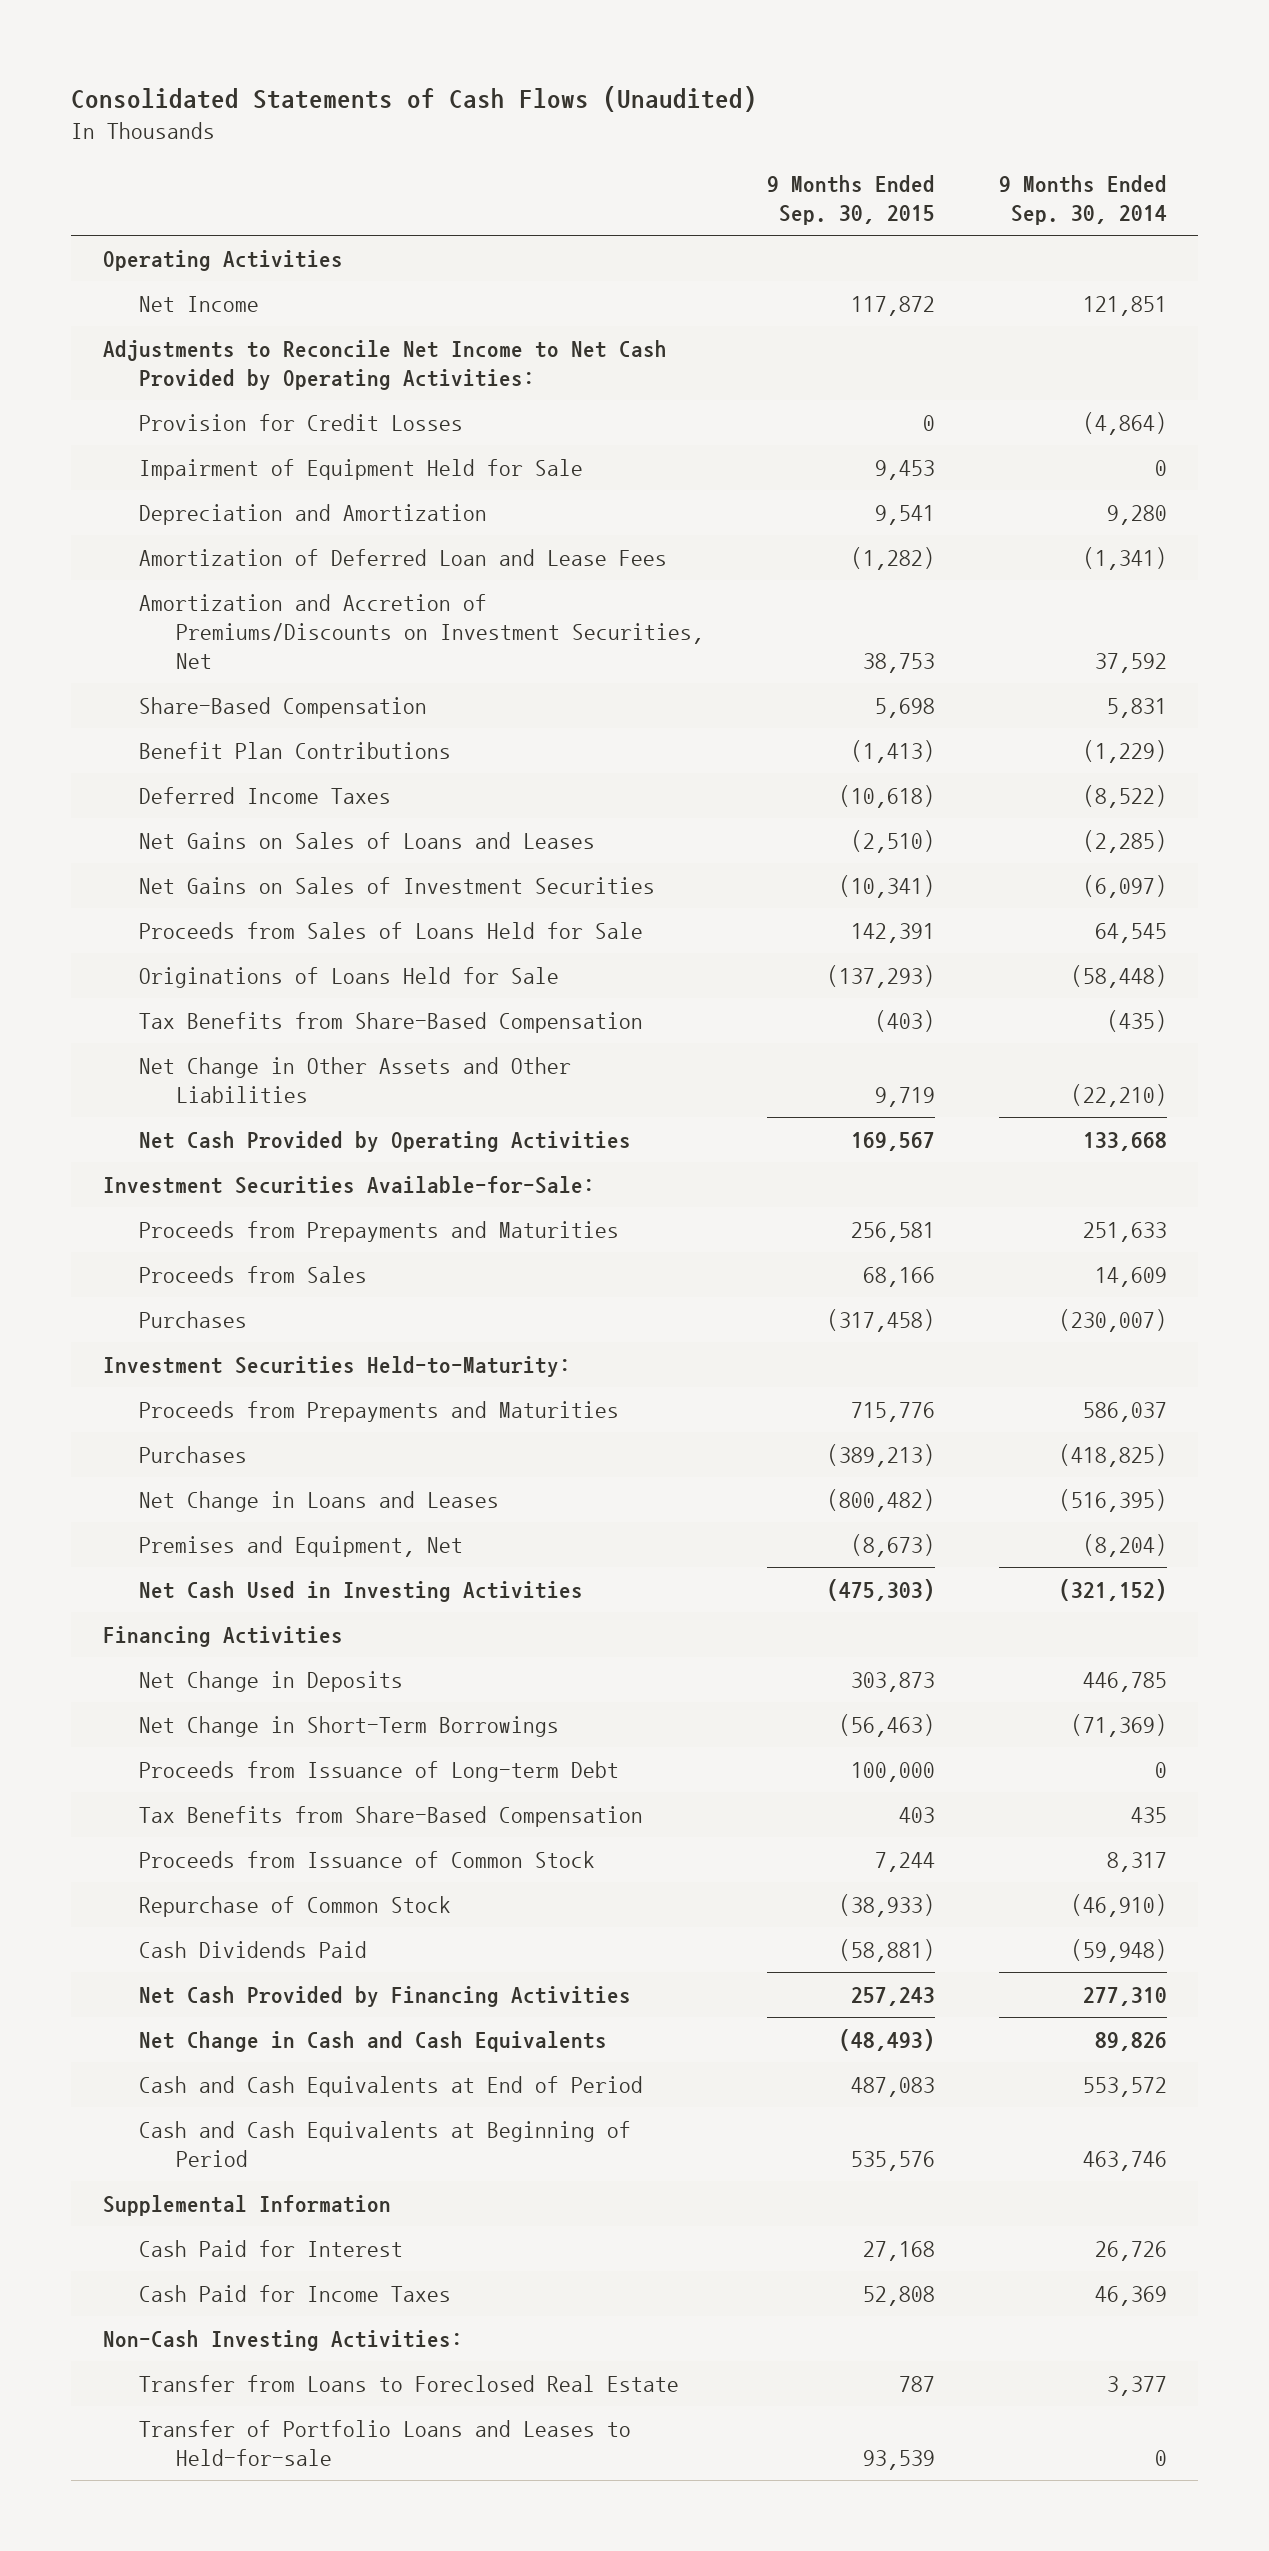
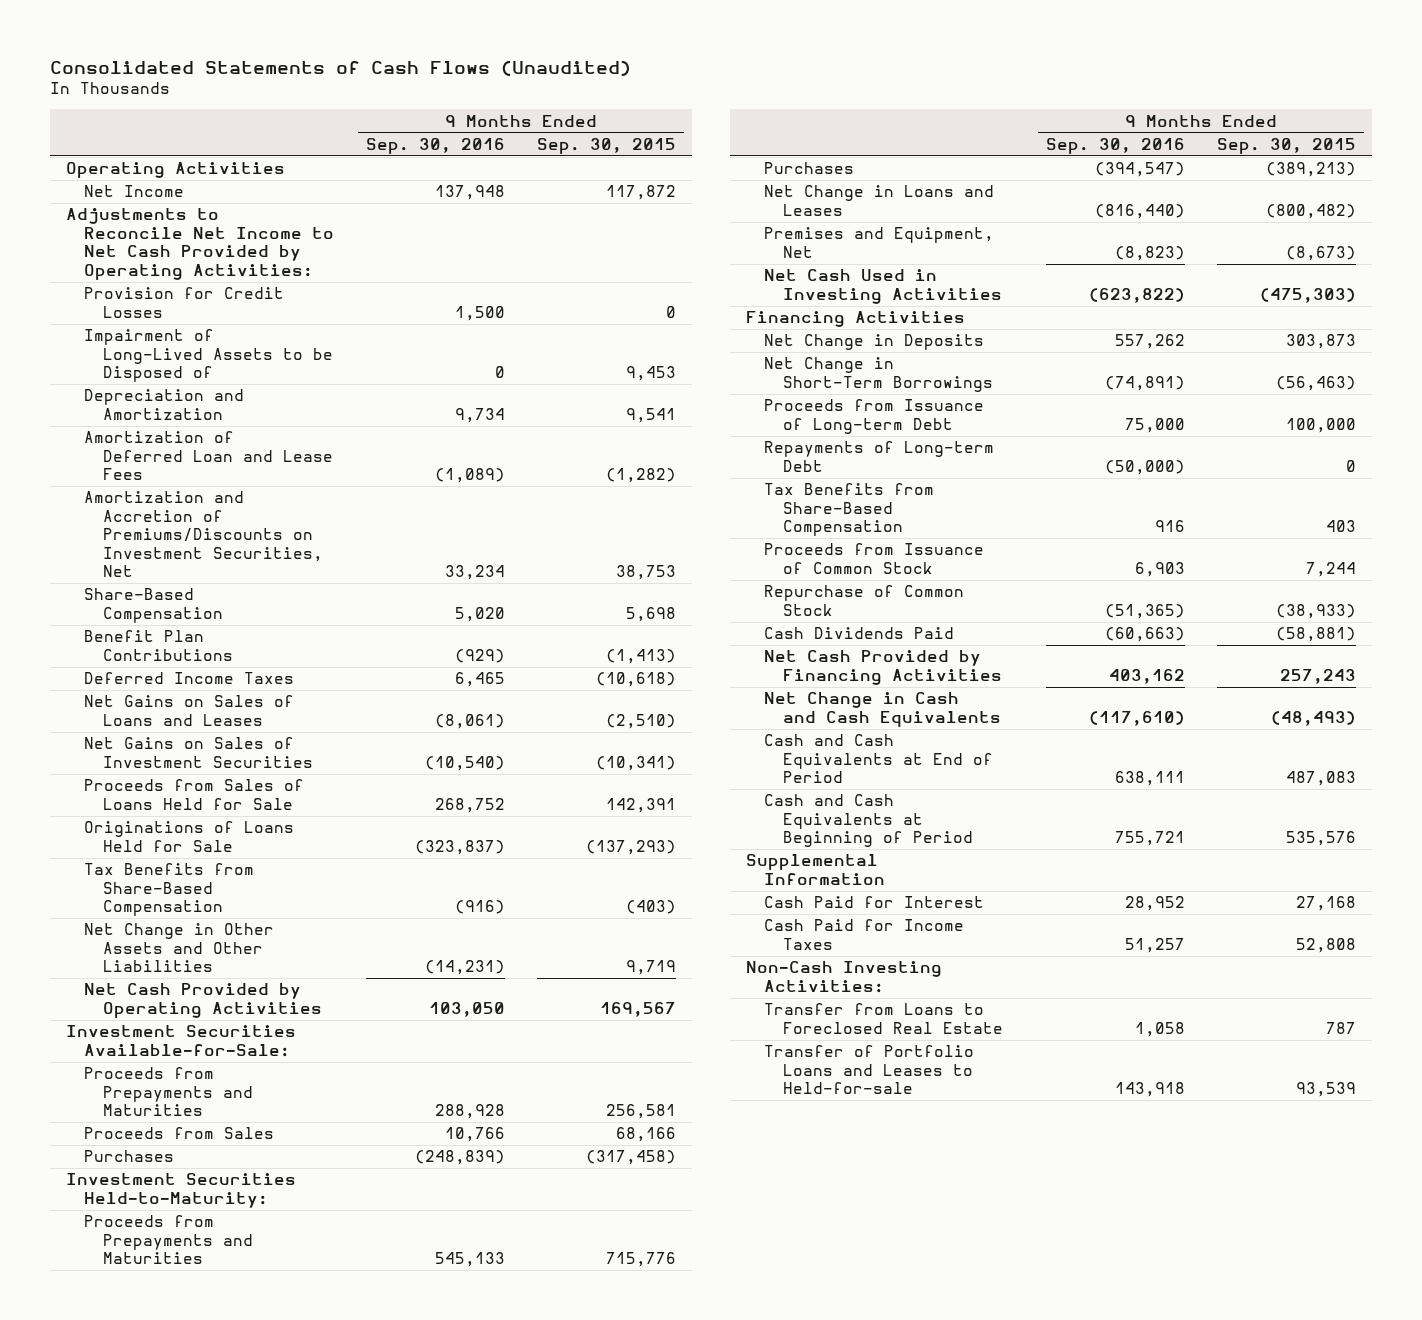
[998,175,1167,225] 9 Months Ended Sep. 30, 2014 -> none
none -> [366,138,506,155] Sep. 30, 2016
[139,458,584,480] Impairment of Equipment Held for Sale -> [84,329,333,383] Impairment of Long-Lived Assets to be Disposed of
none -> [764,441,995,472] Repayments of Long-term Debt

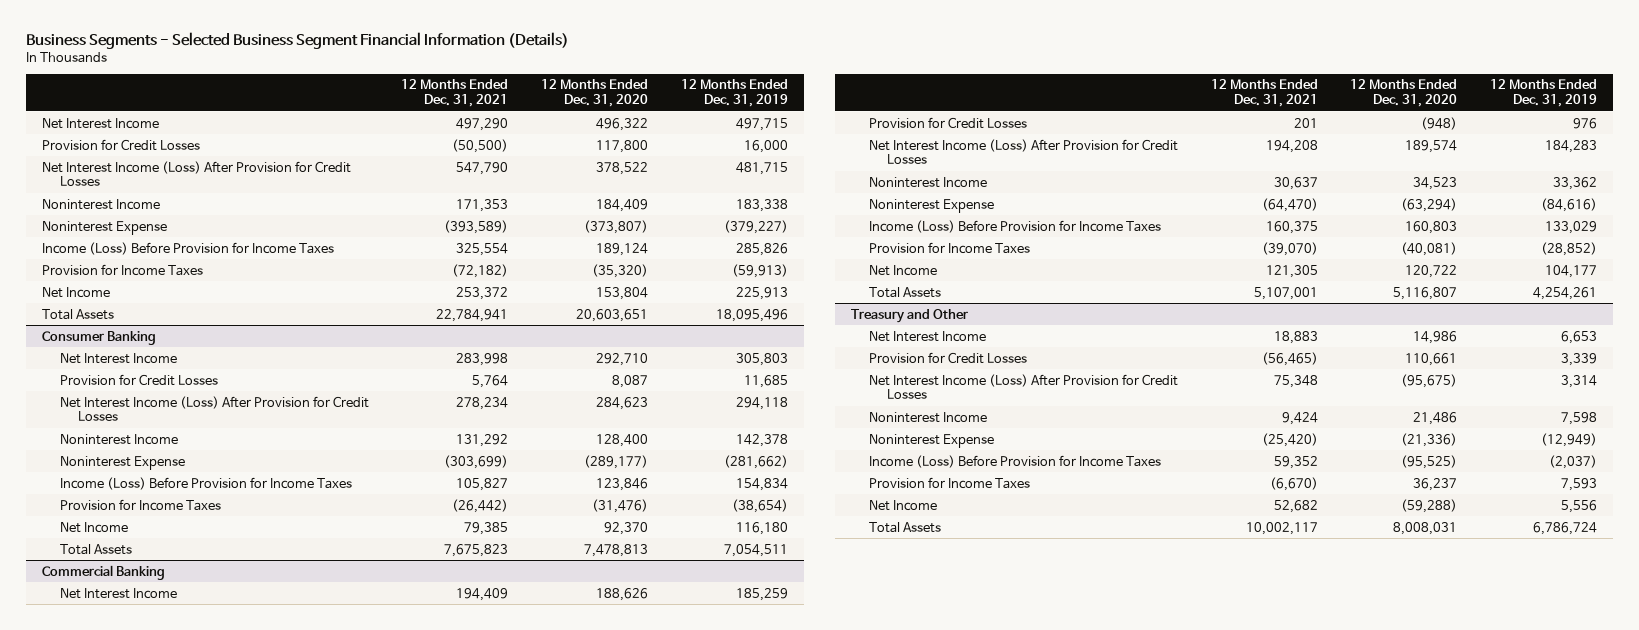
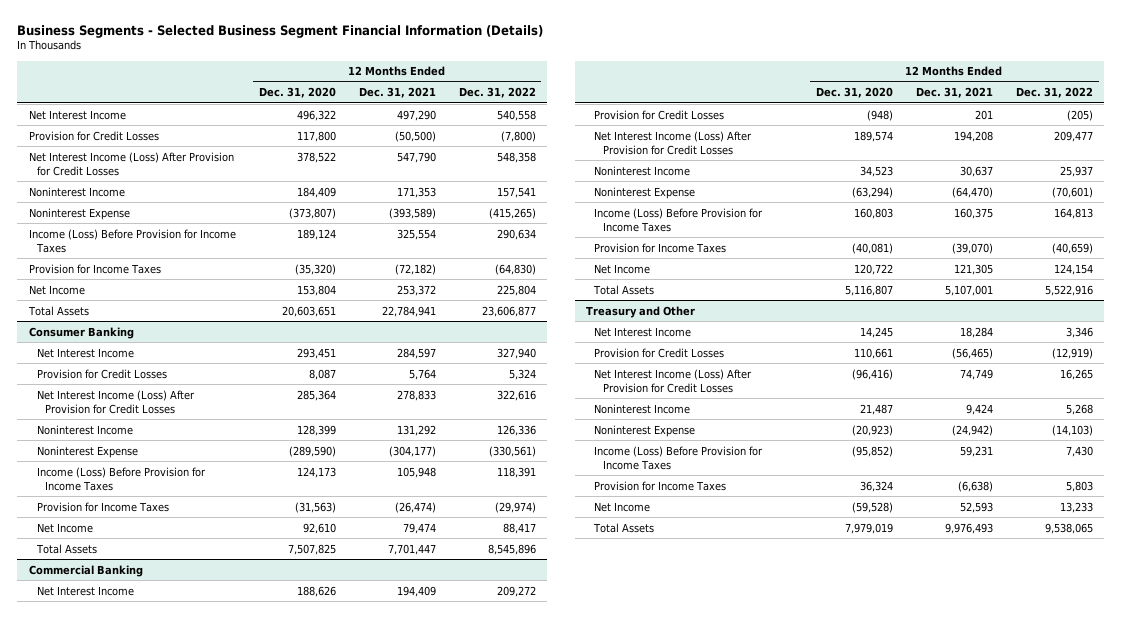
[680,79,788,108] 12 Months Ended Dec. 31, 2019 -> none
none -> [458,87,536,99] Dec. 31, 2022
[456,352,509,366] 283,998 -> [396,347,436,359] 284,597
[596,352,649,366] 292,710 -> [296,347,336,359] 293,451
[456,396,509,410] 278,234 -> [396,389,436,401] 278,833
[596,396,649,410] 284,623 -> [296,389,336,401] 285,364
[596,433,649,447] 128,400 -> [296,424,336,436] 128,399
[444,454,509,469] (303,699) -> [388,445,436,457] (304,177)
[584,454,649,469] (289,177) -> [288,445,336,457] (289,590)
[456,477,509,491] 105,827 -> [396,466,436,478] 105,948
[596,477,649,491] 123,846 -> [296,466,336,478] 124,173
[452,498,509,513] (26,442) -> [394,501,436,513] (26,474)
[592,498,649,513] (31,476) -> [294,501,336,513] (31,563)
[464,521,509,535] 79,385 -> [402,522,436,534] 79,474
[604,521,649,535] 92,370 -> [302,522,336,534] 92,610
[444,543,509,557] 7,675,823 -> [387,543,436,555] 7,701,447
[584,543,649,557] 7,478,813 -> [287,543,336,555] 7,507,825
[1273,330,1318,344] 18,883 -> [959,326,993,338] 18,284
[1413,330,1458,344] 14,986 -> [860,326,894,338] 14,245
[1273,374,1318,388] 75,348 -> [959,368,993,380] 74,749
[1401,373,1458,388] (95,675) -> [852,368,894,380] (96,416)
[1413,411,1458,425] 21,486 -> [860,403,894,415] 21,487
[1261,432,1318,447] (25,420) -> [951,424,993,436] (24,942)
[1401,432,1458,447] (21,336) -> [852,424,894,436] (20,923)
[1273,455,1318,469] 59,352 -> [959,445,993,457] 59,231
[1401,454,1458,469] (95,525) -> [852,445,894,457] (95,852)
[1269,476,1318,491] (6,670) -> [957,480,993,492] (6,638)
[1413,477,1458,491] 36,237 -> [860,480,894,492] 36,324
[1273,499,1318,513] 52,682 -> [959,501,993,513] 52,593
[1401,498,1458,513] (59,288) -> [852,501,894,513] (59,528)
[1245,521,1318,535] 10,002,117 -> [944,522,993,534] 9,976,493
[1393,521,1458,535] 8,008,031 -> [845,522,894,534] 7,979,019

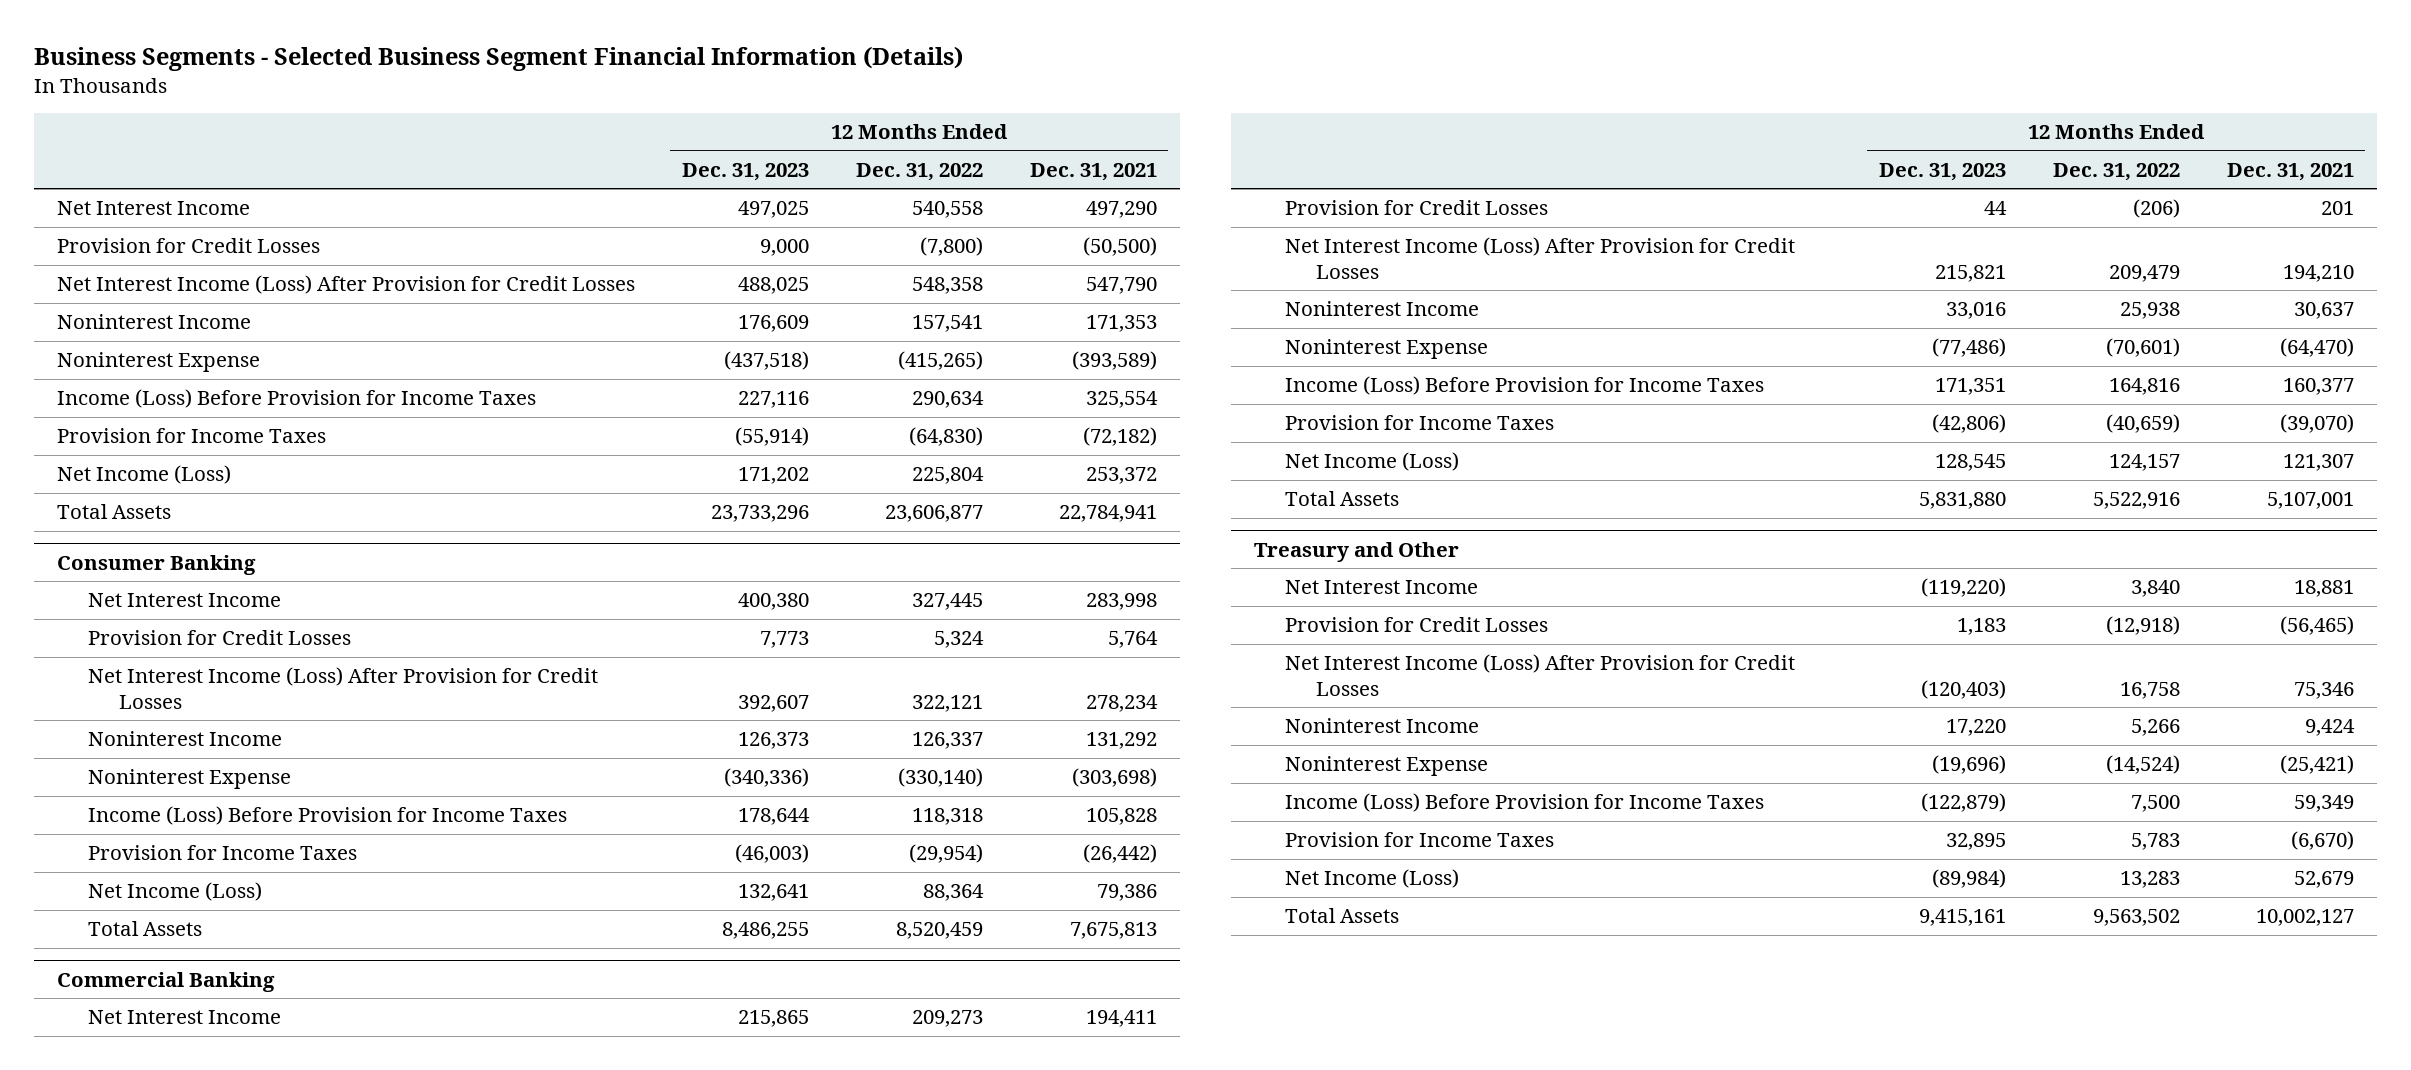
[258,87,336,99] Dec. 31, 2020 -> none
none -> [682,162,810,181] Dec. 31, 2023
[28,284,85,295] Net Income -> [57,465,232,485] Net Income (Loss)
[396,347,436,359] 284,597 -> [1085,593,1157,611] 283,998
[496,347,536,359] 327,940 -> [911,593,983,611] 327,445
[396,389,436,401] 278,833 -> [1085,694,1158,712] 278,234
[496,389,536,401] 322,616 -> [911,694,983,712] 322,121
[496,424,536,436] 126,336 -> [911,732,983,750] 126,337
[388,445,436,457] (304,177) -> [1071,768,1157,788] (303,698)
[488,445,536,457] (330,561) -> [897,768,983,788] (330,140)
[396,466,436,478] 105,948 -> [1085,808,1157,826] 105,828
[496,466,536,478] 118,391 -> [911,808,983,826] 118,318
[394,501,436,513] (26,474) -> [1082,844,1157,864] (26,442)
[494,501,536,513] (29,974) -> [908,844,983,864] (29,954)
[37,522,94,533] Net Income -> [88,882,263,902] Net Income (Loss)
[402,522,436,534] 79,474 -> [1096,884,1157,902] 79,386
[502,522,536,534] 88,417 -> [922,884,984,902] 88,364
[387,543,436,555] 7,701,447 -> [1069,922,1157,940] 7,675,813
[487,543,536,555] 8,545,896 -> [895,922,983,940] 8,520,459
[396,585,436,597] 194,409 -> [1085,1010,1157,1028] 194,411
[496,585,536,597] 209,272 -> [911,1010,983,1028] 209,273
[1066,109,1093,121] (205) -> [2132,199,2180,219] (206)
[953,130,993,142] 194,208 -> [2282,264,2354,282] 194,210
[1053,130,1093,142] 209,477 -> [2108,264,2180,282] 209,479
[1059,165,1093,177] 25,937 -> [2119,302,2180,320] 25,938
[953,207,993,219] 160,375 -> [2282,378,2354,396] 160,377
[1053,207,1093,219] 164,813 -> [2108,378,2180,396] 164,816
[594,263,651,274] Net Income -> [1285,452,1460,472] Net Income (Loss)
[953,263,993,275] 121,305 -> [2282,454,2354,472] 121,307
[1053,263,1093,275] 124,154 -> [2108,454,2180,472] 124,157
[959,326,993,338] 18,284 -> [2293,580,2354,598] 18,881
[1065,326,1093,338] 3,346 -> [2130,580,2180,598] 3,840
[1051,347,1093,359] (12,919) -> [2105,616,2180,636] (12,918)
[959,368,993,380] 74,749 -> [2293,681,2354,699] 75,346
[1059,368,1093,380] 16,265 -> [2119,681,2180,699] 16,758
[1065,403,1093,415] 5,268 -> [2130,719,2180,737] 5,266
[951,424,993,436] (24,942) -> [2279,755,2354,775] (25,421)
[1051,424,1093,436] (14,103) -> [2105,755,2180,775] (14,524)
[959,445,993,457] 59,231 -> [2293,795,2354,813] 59,349
[1065,445,1093,457] 7,430 -> [2130,795,2180,813] 7,500
[957,480,993,492] (6,638) -> [2290,831,2354,851] (6,670)
[1065,480,1093,492] 5,803 -> [2130,833,2180,851] 5,783
[594,501,651,512] Net Income -> [1285,869,1460,889] Net Income (Loss)
[959,501,993,513] 52,593 -> [2293,871,2354,889] 52,679
[1059,501,1093,513] 13,233 -> [2119,871,2180,889] 13,283
[944,522,993,534] 9,976,493 -> [2255,909,2354,927] 10,002,127
[1044,522,1093,534] 9,538,065 -> [2092,909,2180,927] 9,563,502

